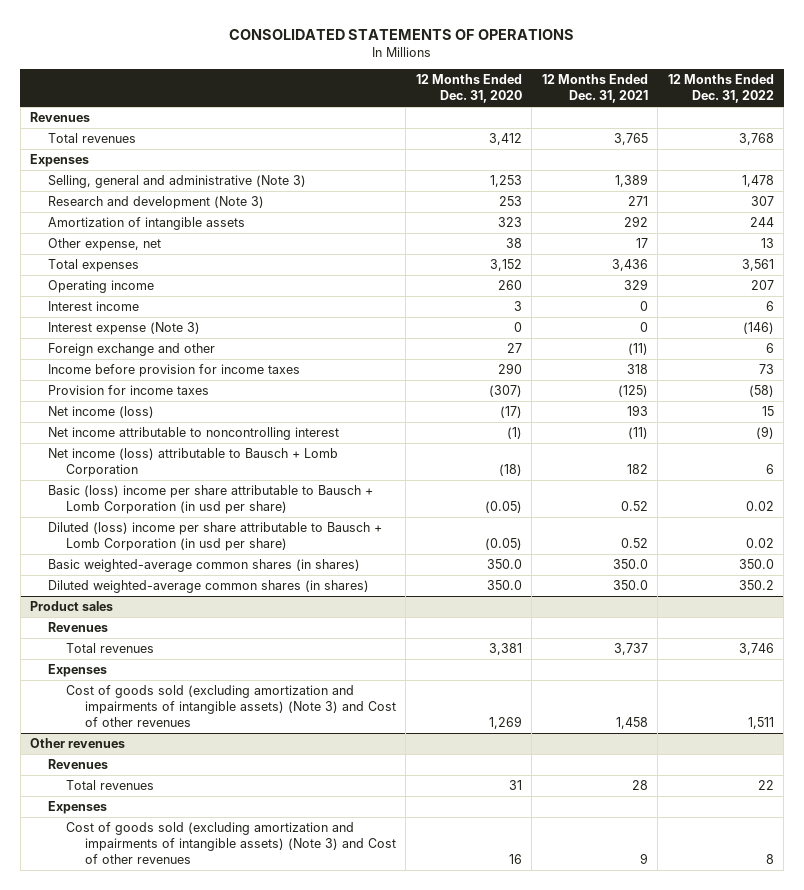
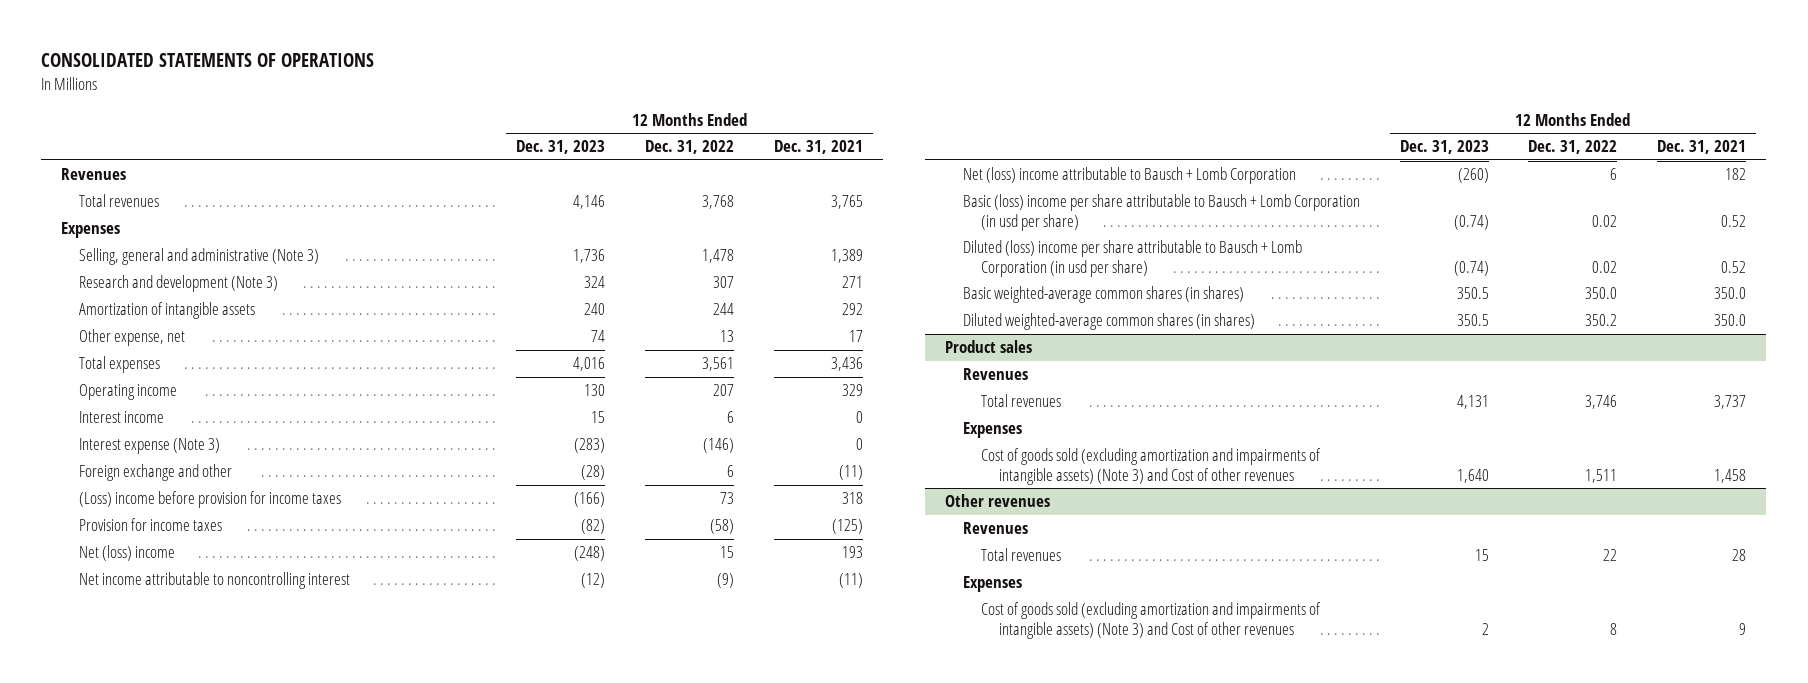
[415,74,522,104] 12 Months Ended Dec. 31, 2020 -> none
none -> [516,140,606,155] Dec. 31, 2023
[48,364,301,378] Income before provision for income taxes -> [79,491,342,509] (Loss) income before provision for income taxes
[48,406,155,419] Net income (loss) -> [79,545,176,562] Net (loss) income
[48,448,339,477] Net income (loss) attributable to Bausch + Lomb Corporation -> [962,167,1296,185] Net (loss) income attributable to Bausch + Lomb Corporation

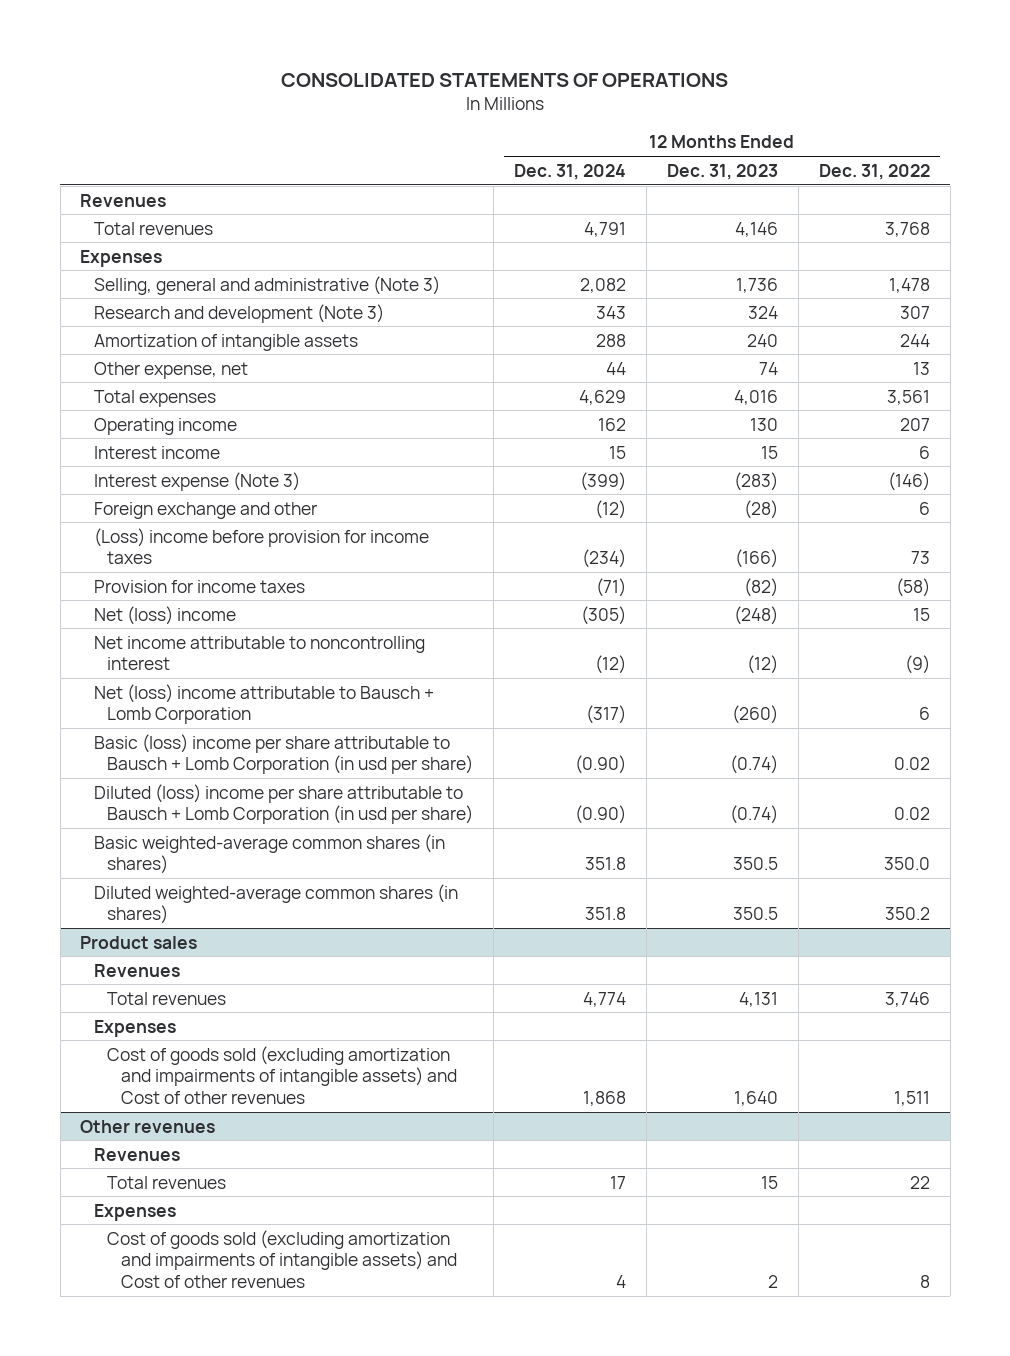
[774,140,864,155] Dec. 31, 2021 -> none
none -> [514,163,627,180] Dec. 31, 2024
[980,448,1321,485] Cost of goods sold (excluding amortization and impairments of intangible assets) (Note 3) and Cost of other revenues -> [107,1045,457,1105] Cost of goods sold (excluding amortization and impairments of intangible assets) and Cost of other revenues
[980,602,1321,639] Cost of goods sold (excluding amortization and impairments of intangible assets) (Note 3) and Cost of other revenues -> [107,1229,457,1289] Cost of goods sold (excluding amortization and impairments of intangible assets) and Cost of other revenues

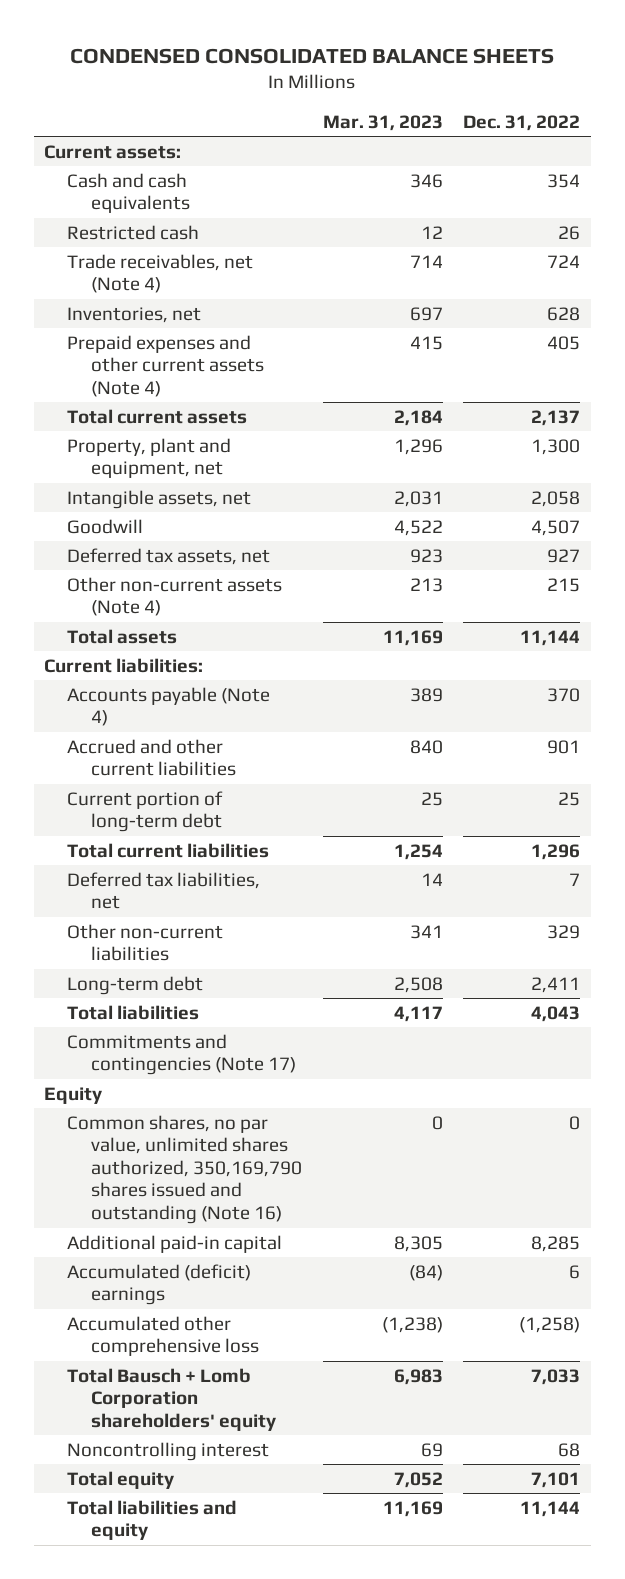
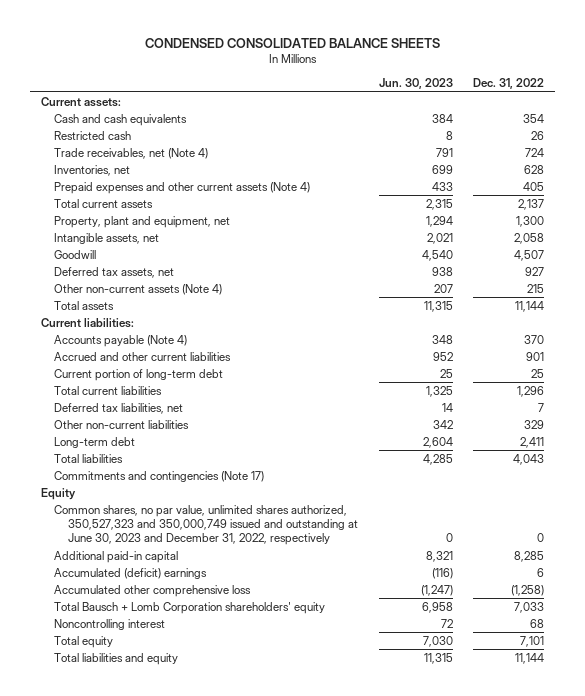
[322,114,443,131] Mar. 31, 2023 -> none
none -> [378,78,453,90] Jun. 30, 2023
[67,1114,302,1224] Common shares, no par value, unlimited shares authorized, 350,169,790 shares issued and outstanding (Note 16) -> [54,504,358,546] Common shares, no par value, unlimited shares authorized, 350,527,323 and 350,000,749 issued and outstanding at June 30, 2023 and December 31, 2022, respectively

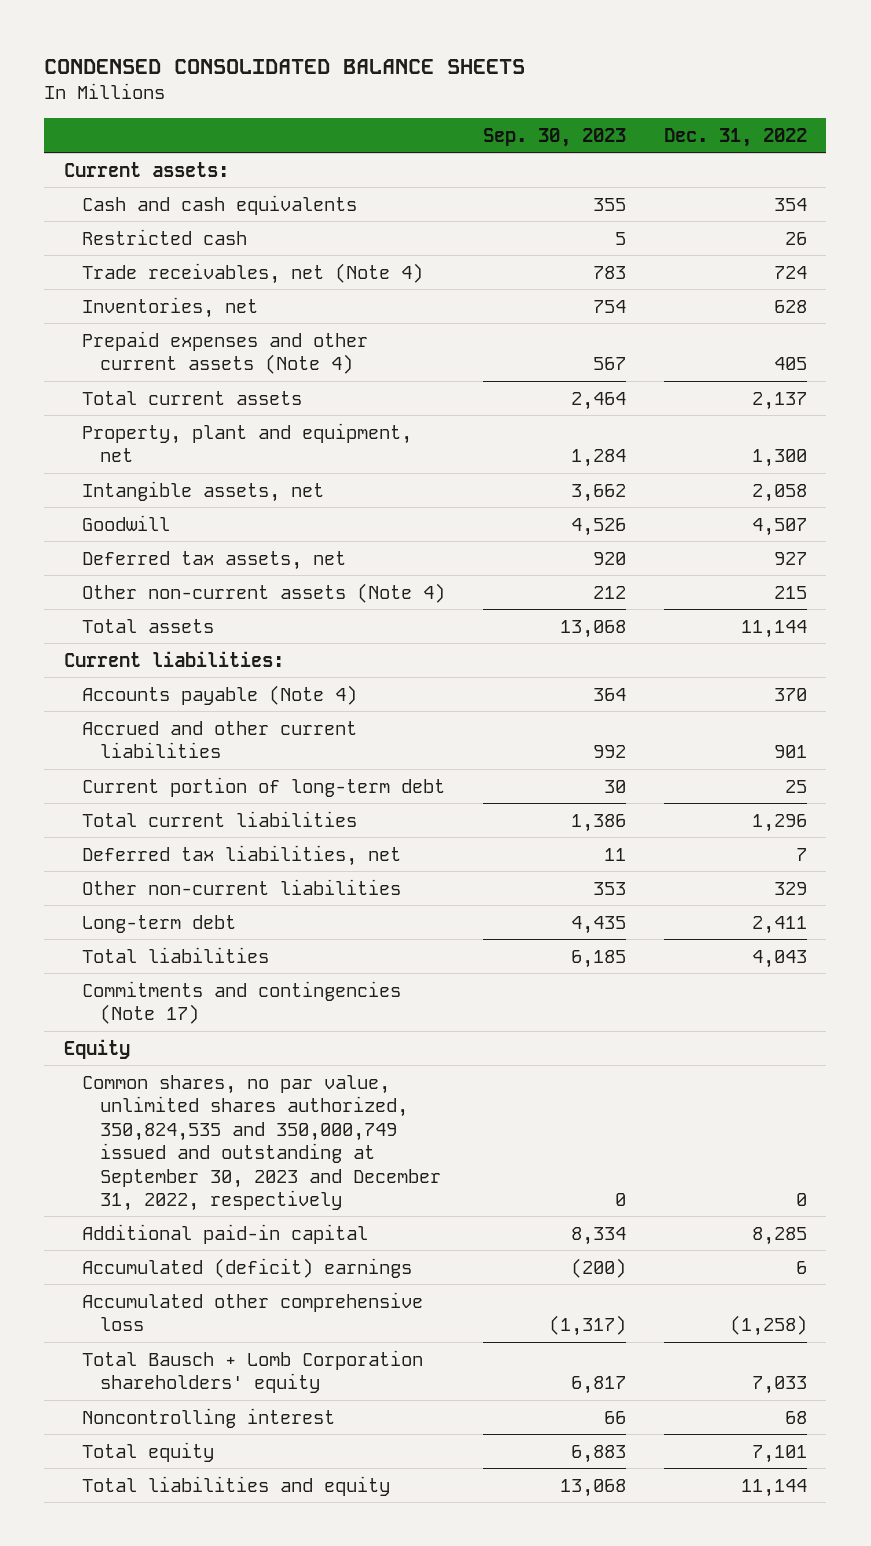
[378,78,453,90] Jun. 30, 2023 -> none
none -> [483,127,627,147] Sep. 30, 2023
[54,504,358,546] Common shares, no par value, unlimited shares authorized, 350,527,323 and 350,000,749 issued and outstanding at June 30, 2023 and December 31, 2022, respectively -> [81,1074,441,1211] Common shares, no par value, unlimited shares authorized, 350,824,535 and 350,000,749 issued and outstanding at September 30, 2023 and December 31, 2022, respectively

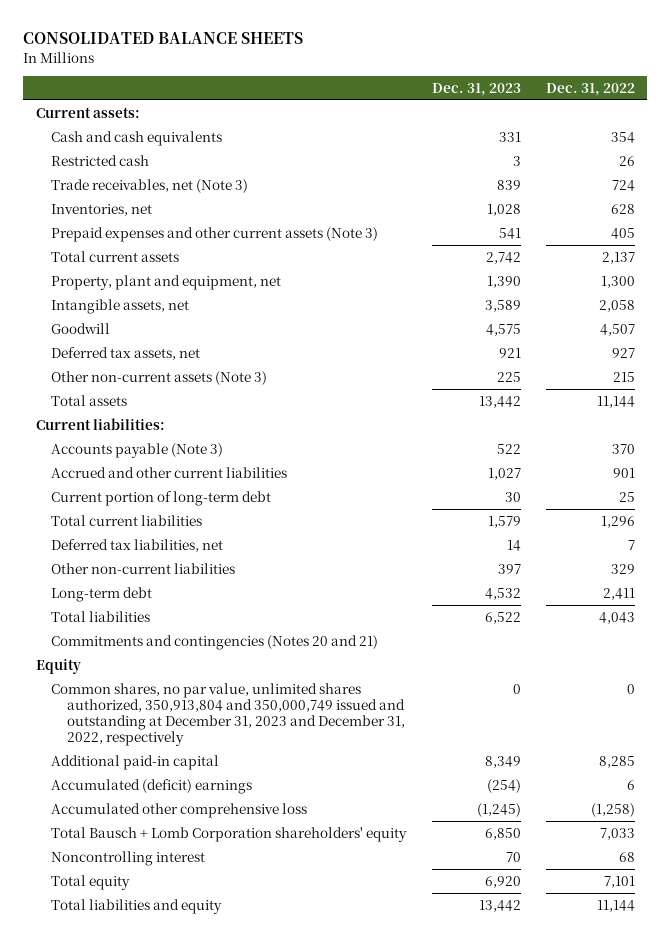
[44,58,526,74] CONDENSED CONSOLIDATED BALANCE SHEETS -> [23,32,304,45] CONSOLIDATED BALANCE SHEETS
[483,127,627,147] Sep. 30, 2023 -> none
none -> [431,82,521,96] Dec. 31, 2023
[81,262,423,284] Trade receivables, net (Note 4) -> [51,178,249,193] Trade receivables, net (Note 3)
[81,330,368,375] Prepaid expenses and other current assets (Note 4) -> [51,226,379,242] Prepaid expenses and other current assets (Note 3)
[81,582,445,603] Other non-current assets (Note 4) -> [51,370,268,385] Other non-current assets (Note 3)
[81,684,357,705] Accounts payable (Note 4) -> [51,442,224,458] Accounts payable (Note 3)
[81,980,401,1025] Commitments and contingencies (Note 17) -> [51,634,379,650] Commitments and contingencies (Notes 20 and 21)
[81,1074,441,1211] Common shares, no par value, unlimited shares authorized, 350,824,535 and 350,000,749 issued and outstanding at September 30, 2023 and December 31, 2022, respectively -> [51,682,405,746] Common shares, no par value, unlimited shares authorized, 350,913,804 and 350,000,749 issued and outstanding at December 31, 2023 and December 31, 2022, respectively

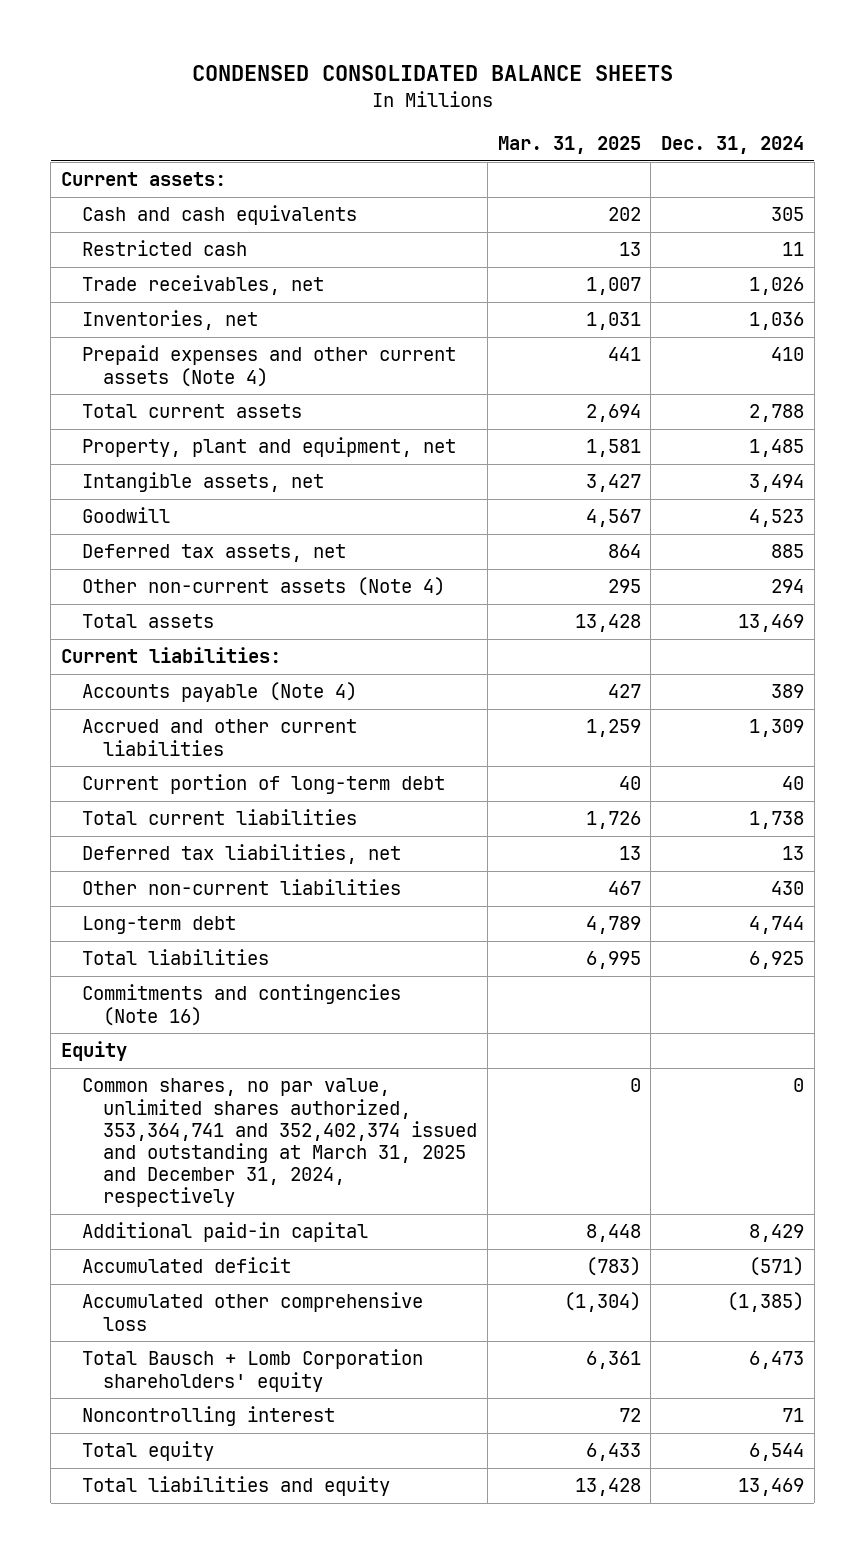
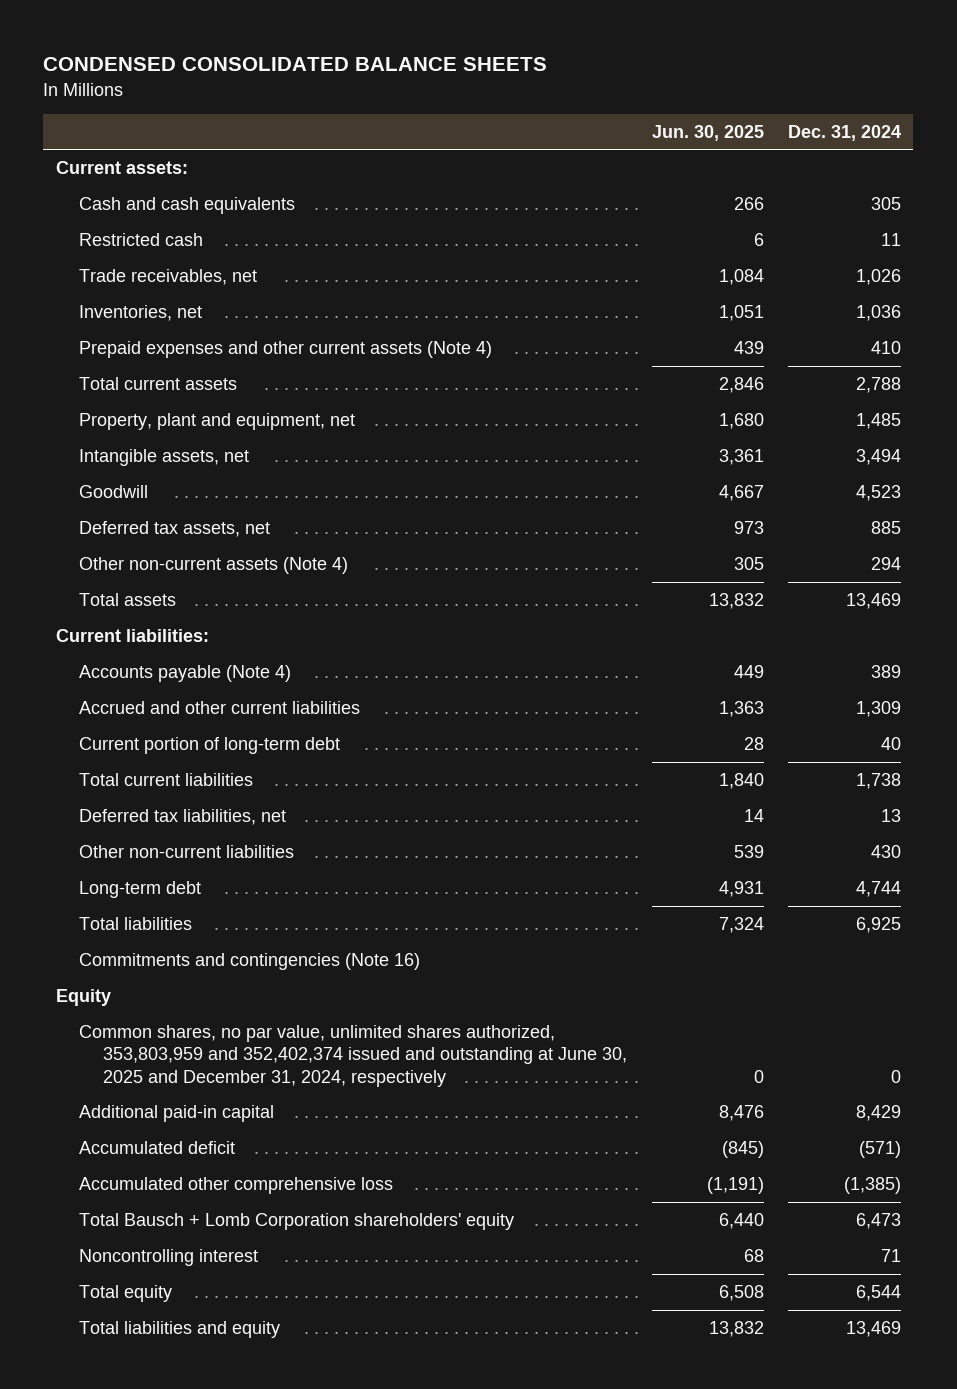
[497,136,641,155] Mar. 31, 2025 -> none
none -> [651,124,764,141] Jun. 30, 2025
[81,1078,477,1208] Common shares, no par value, unlimited shares authorized, 353,364,741 and 352,402,374 issued and outstanding at March 31, 2025 and December 31, 2024, respectively -> [79,1025,628,1087] Common shares, no par value, unlimited shares authorized, 353,803,959 and 352,402,374 issued and outstanding at June 30, 2025 and December 31, 2024, respectively

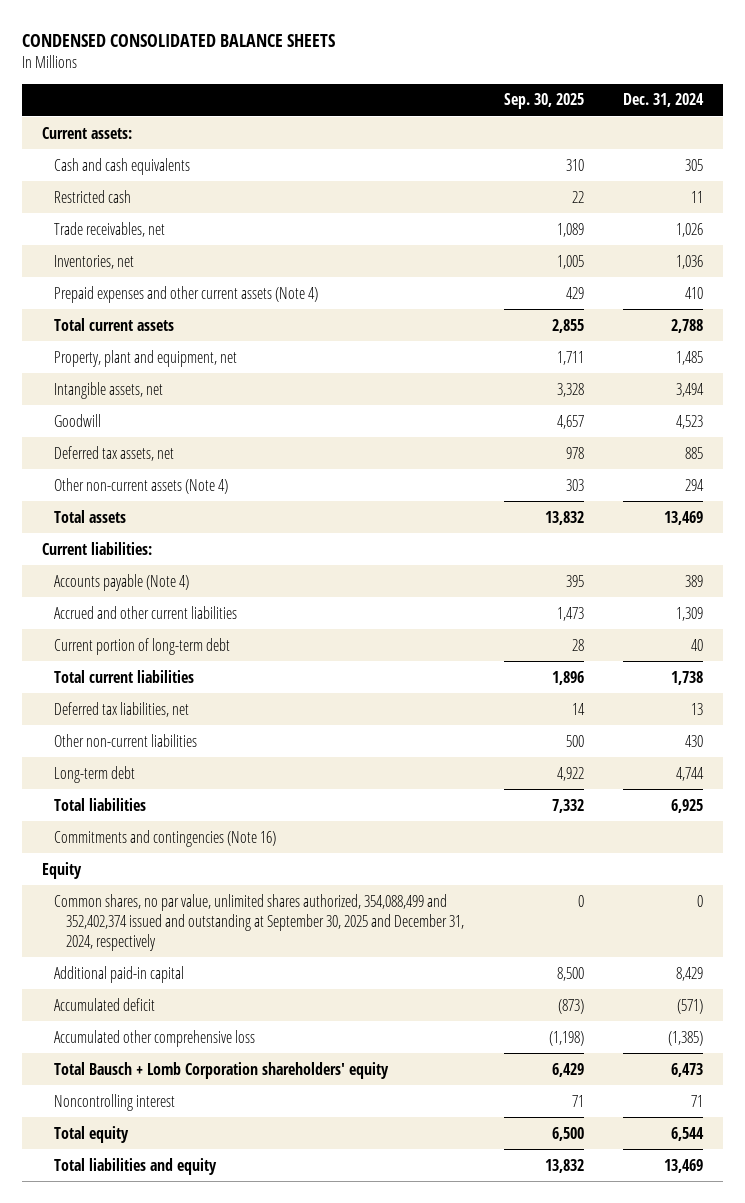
[651,124,764,141] Jun. 30, 2025 -> none
none -> [503,93,584,110] Sep. 30, 2025
[79,1025,628,1087] Common shares, no par value, unlimited shares authorized, 353,803,959 and 352,402,374 issued and outstanding at June 30, 2025 and December 31, 2024, respectively -> [54,893,465,951] Common shares, no par value, unlimited shares authorized, 354,088,499 and 352,402,374 issued and outstanding at September 30, 2025 and December 31, 2024, respectively

